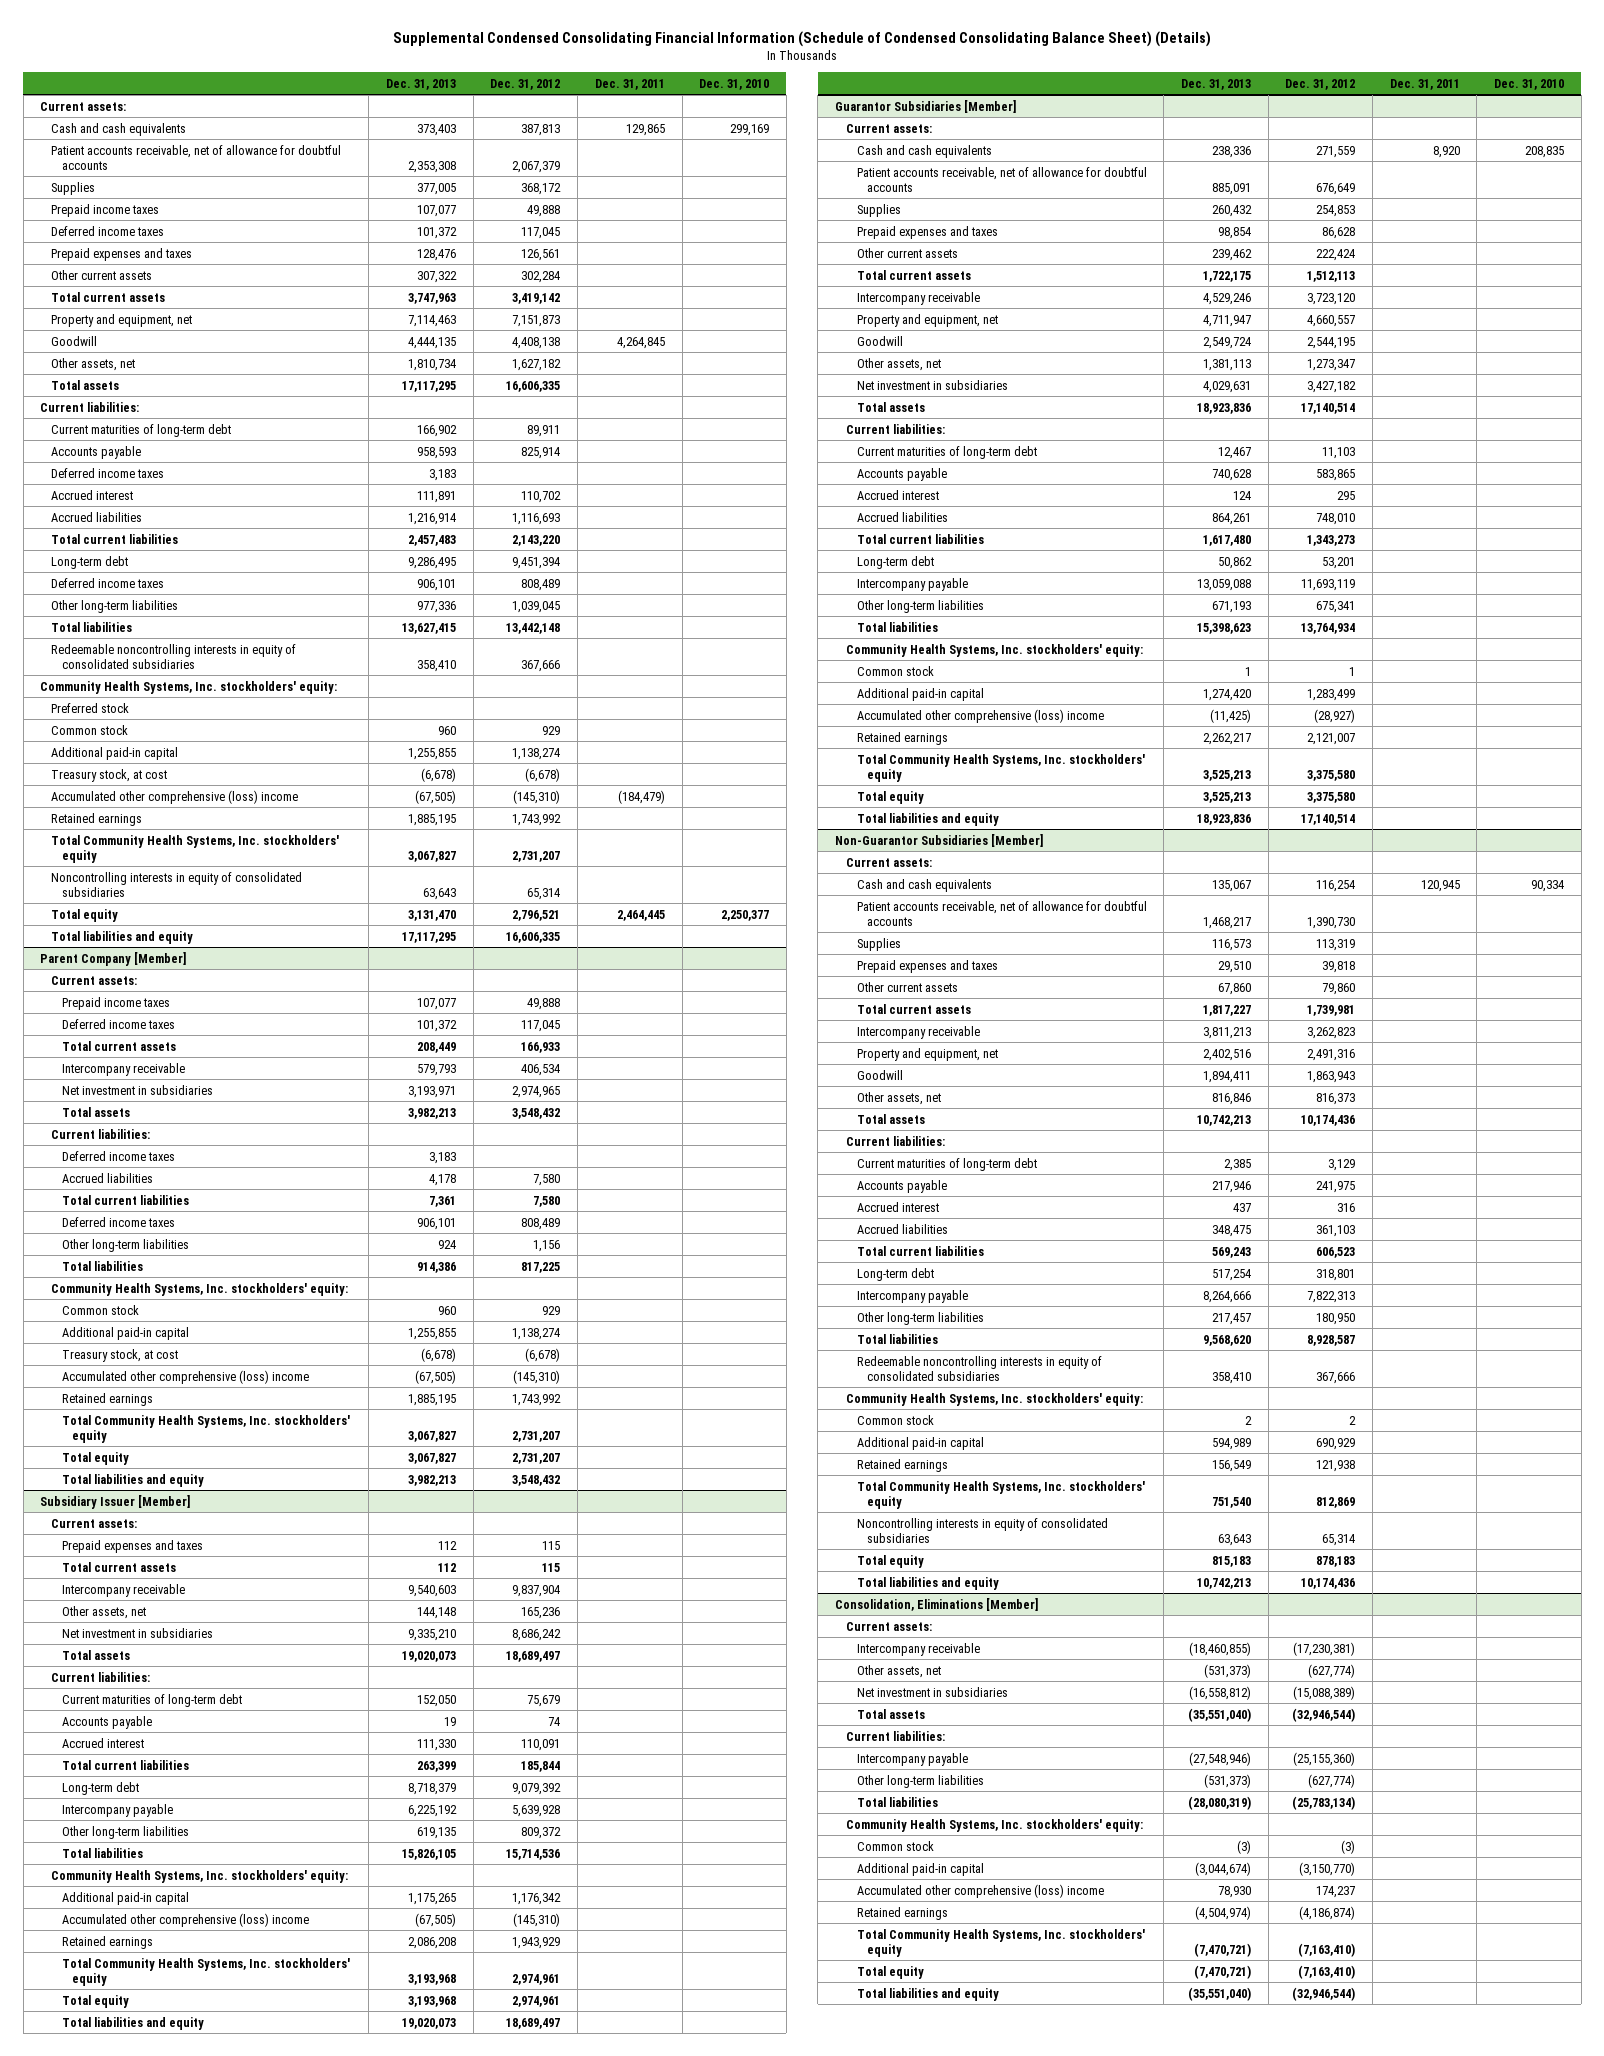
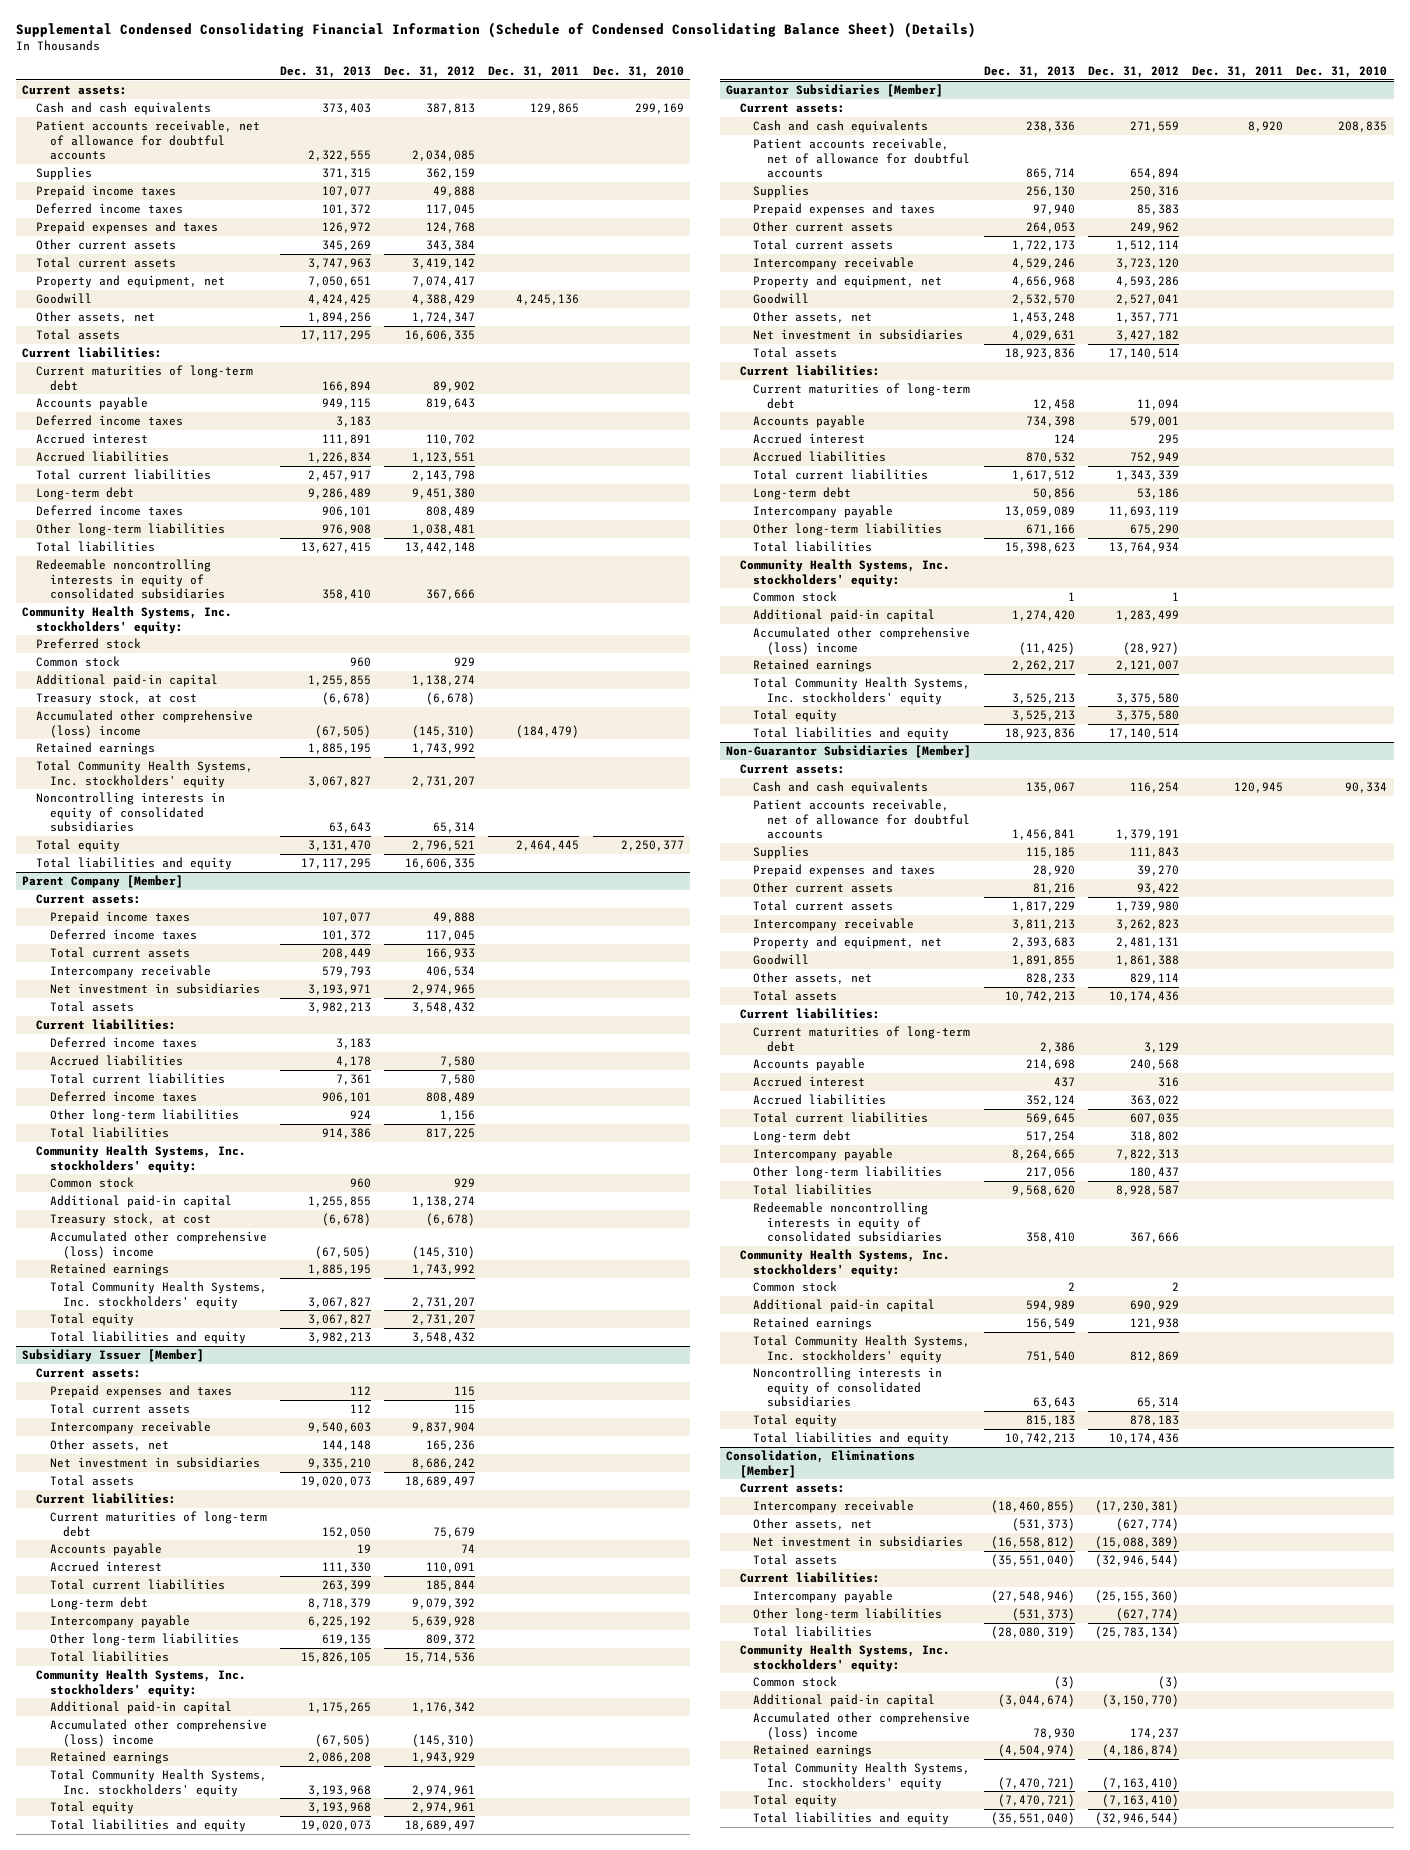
[408,160,457,173] 2,353,308 -> [308,150,372,162] 2,322,555
[512,160,561,173] 2,067,379 -> [412,150,476,162] 2,034,085
[417,182,457,195] 377,005 -> [322,168,372,180] 371,315
[521,182,562,195] 368,172 -> [426,168,476,180] 362,159
[417,248,457,261] 128,476 -> [322,222,372,234] 126,972
[521,248,561,261] 126,561 -> [426,222,476,234] 124,768
[417,270,458,283] 307,322 -> [322,240,372,252] 345,269
[521,270,561,283] 302,284 -> [426,240,476,252] 343,384
[408,314,457,327] 7,114,463 -> [308,276,372,288] 7,050,651
[512,314,561,327] 7,151,873 -> [412,276,476,288] 7,074,417
[408,336,457,349] 4,444,135 -> [308,294,372,306] 4,424,425
[512,336,561,349] 4,408,138 -> [412,294,476,306] 4,388,429
[616,336,665,349] 4,264,845 -> [516,294,580,306] 4,245,136
[408,358,457,371] 1,810,734 -> [308,312,372,324] 1,894,256
[512,358,562,371] 1,627,182 -> [412,312,476,324] 1,724,347
[417,424,458,437] 166,902 -> [322,380,372,392] 166,894
[527,424,561,437] 89,911 -> [433,380,476,392] 89,902
[417,446,457,459] 958,593 -> [322,398,372,410] 949,115
[521,446,561,459] 825,914 -> [426,398,476,410] 819,643
[408,512,457,525] 1,216,914 -> [308,452,372,464] 1,226,834
[512,512,561,525] 1,116,693 -> [412,452,476,464] 1,123,551
[408,534,457,546] 2,457,483 -> [308,470,372,482] 2,457,917
[512,534,561,546] 2,143,220 -> [412,470,476,482] 2,143,798
[408,556,457,569] 9,286,495 -> [308,488,372,500] 9,286,489
[512,556,561,569] 9,451,394 -> [412,488,476,500] 9,451,380
[417,600,457,613] 977,336 -> [322,524,372,536] 976,908
[512,600,561,613] 1,039,045 -> [412,524,476,536] 1,038,481
[1211,182,1251,195] 885,091 -> [1026,168,1076,180] 865,714
[1316,182,1356,195] 676,649 -> [1130,168,1180,180] 654,894
[1211,204,1252,217] 260,432 -> [1026,186,1076,198] 256,130
[1316,204,1356,217] 254,853 -> [1130,186,1180,198] 250,316
[1217,226,1251,239] 98,854 -> [1033,204,1076,216] 97,940
[1322,226,1356,239] 86,628 -> [1137,204,1180,216] 85,383
[1211,248,1252,261] 239,462 -> [1026,222,1076,234] 264,053
[1316,248,1356,261] 222,424 -> [1130,222,1180,234] 249,962
[1202,270,1251,282] 1,722,175 -> [1012,240,1076,252] 1,722,173
[1307,270,1356,282] 1,512,113 -> [1116,240,1180,252] 1,512,114
[1202,314,1251,327] 4,711,947 -> [1012,276,1076,288] 4,656,968
[1307,314,1356,327] 4,660,557 -> [1116,276,1180,288] 4,593,286
[1202,336,1251,349] 2,549,724 -> [1012,294,1076,306] 2,532,570
[1307,336,1356,349] 2,544,195 -> [1116,294,1180,306] 2,527,041
[1202,358,1251,371] 1,381,113 -> [1012,312,1076,324] 1,453,248
[1307,358,1356,371] 1,273,347 -> [1116,312,1180,324] 1,357,771
[1217,446,1251,459] 12,467 -> [1033,398,1076,410] 12,458
[1322,446,1356,459] 11,103 -> [1137,398,1180,410] 11,094
[1211,468,1251,481] 740,628 -> [1026,416,1076,428] 734,398
[1316,468,1356,481] 583,865 -> [1130,416,1180,428] 579,001
[1211,512,1251,525] 864,261 -> [1026,452,1076,464] 870,532
[1316,512,1356,525] 748,010 -> [1130,452,1180,464] 752,949
[1202,534,1251,546] 1,617,480 -> [1012,470,1076,482] 1,617,512
[1307,534,1356,546] 1,343,273 -> [1116,470,1180,482] 1,343,339
[1217,556,1252,569] 50,862 -> [1033,488,1076,500] 50,856
[1322,556,1356,569] 53,201 -> [1137,488,1180,500] 53,186
[1196,578,1251,591] 13,059,088 -> [1005,506,1076,518] 13,059,089
[1211,600,1251,613] 671,193 -> [1026,524,1076,536] 671,166
[1316,600,1356,613] 675,341 -> [1130,524,1180,536] 675,290
[1202,916,1251,929] 1,468,217 -> [1012,829,1076,841] 1,456,841
[1307,916,1356,929] 1,390,730 -> [1116,829,1180,841] 1,379,191
[1211,938,1251,951] 116,573 -> [1026,847,1076,859] 115,185
[1316,938,1356,951] 113,319 -> [1130,847,1180,859] 111,843
[1217,960,1251,973] 29,510 -> [1033,865,1076,877] 28,920
[1322,960,1356,973] 39,818 -> [1137,865,1180,877] 39,270
[1217,982,1251,995] 67,860 -> [1033,883,1076,895] 81,216
[1322,982,1356,995] 79,860 -> [1137,883,1180,895] 93,422
[1202,1004,1251,1016] 1,817,227 -> [1012,901,1076,913] 1,817,229
[1307,1004,1356,1016] 1,739,981 -> [1116,901,1180,913] 1,739,980
[1202,1048,1251,1061] 2,402,516 -> [1012,937,1076,949] 2,393,683
[1307,1048,1356,1061] 2,491,316 -> [1116,937,1180,949] 2,481,131
[1202,1070,1251,1083] 1,894,411 -> [1012,955,1076,967] 1,891,855
[1307,1070,1356,1083] 1,863,943 -> [1116,955,1180,967] 1,861,388
[1211,1092,1251,1105] 816,846 -> [1026,973,1076,985] 828,233
[1316,1092,1356,1105] 816,373 -> [1130,973,1180,985] 829,114
[1223,1158,1251,1171] 2,385 -> [1040,1041,1076,1053] 2,386
[1211,1180,1251,1193] 217,946 -> [1026,1059,1076,1071] 214,698
[1316,1180,1356,1193] 241,975 -> [1130,1059,1180,1071] 240,568
[1211,1224,1251,1237] 348,475 -> [1026,1095,1076,1107] 352,124
[1316,1224,1356,1237] 361,103 -> [1130,1095,1180,1107] 363,022
[1211,1246,1251,1258] 569,243 -> [1026,1113,1076,1125] 569,645
[1316,1246,1356,1258] 606,523 -> [1130,1113,1180,1125] 607,035
[1316,1268,1356,1281] 318,801 -> [1130,1131,1180,1143] 318,802
[1202,1290,1251,1303] 8,264,666 -> [1012,1149,1076,1161] 8,264,665
[1211,1312,1251,1325] 217,457 -> [1026,1167,1076,1179] 217,056
[1316,1312,1356,1325] 180,950 -> [1130,1167,1180,1179] 180,437

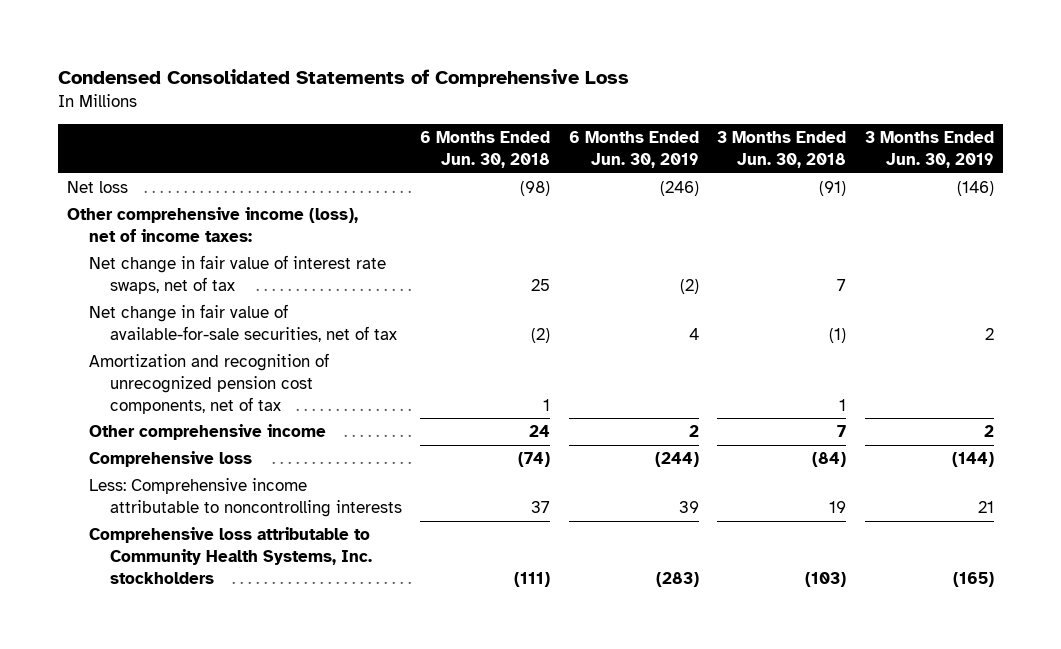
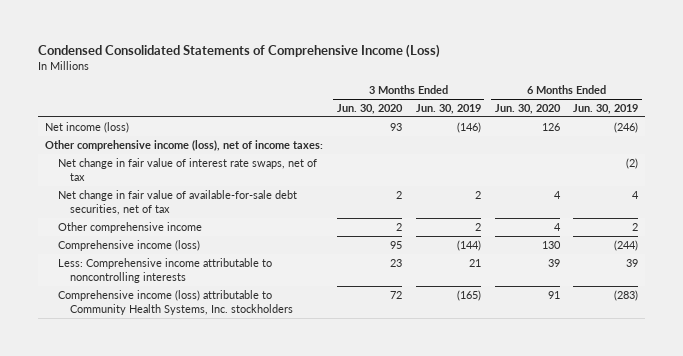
[58,69,630,88] Condensed Consolidated Statements of Comprehensive Loss -> [37,44,440,59] Condensed Consolidated Statements of Comprehensive Income (Loss)
[420,131,551,168] 6 Months Ended Jun. 30, 2018 -> none
[717,131,847,168] 3 Months Ended Jun. 30, 2018 -> none
none -> [336,103,403,114] Jun. 30, 2020
none -> [494,103,561,114] Jun. 30, 2020
[67,181,129,194] Net loss -> [44,121,129,133] Net income (loss)
[88,353,329,414] Amortization and recognition of unrecognized pension cost components, net of tax -> none
[88,304,397,342] Net change in fair value of available-for-sale securities, net of tax -> [57,189,297,215] Net change in fair value of available-for-sale debt securities, net of tax
[88,451,252,468] Comprehensive loss -> [57,239,200,251] Comprehensive income (loss)
[88,527,372,584] Comprehensive loss attributable to Community Health Systems, Inc. stockholders -> [57,289,294,315] Comprehensive income (loss) attributable to Community Health Systems, Inc. stockholders

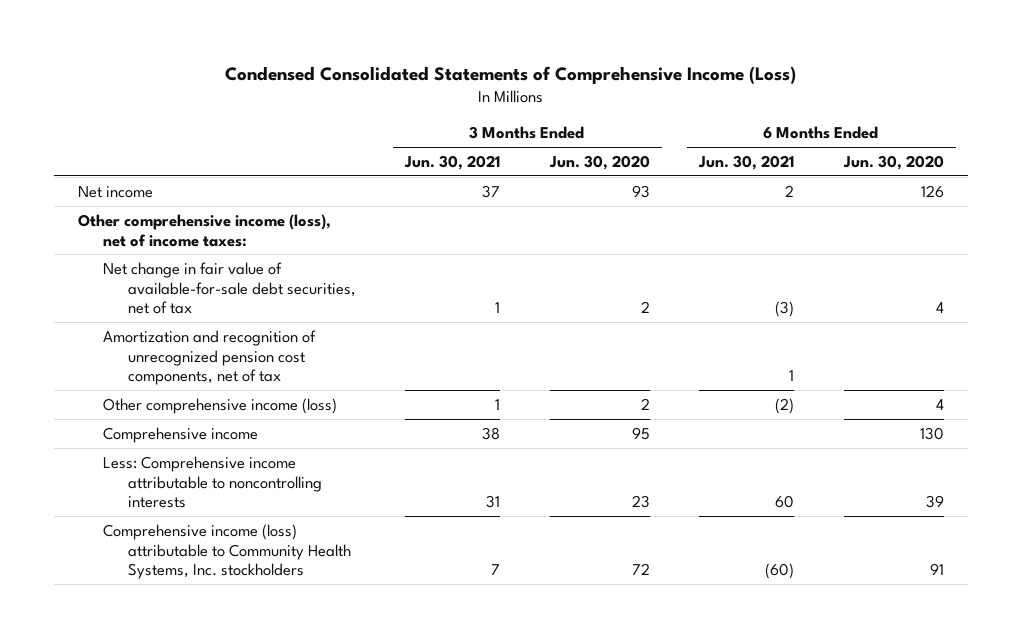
[415,103,481,114] Jun. 30, 2019 -> none
[573,103,639,114] Jun. 30, 2019 -> none
none -> [404,154,501,170] Jun. 30, 2021
none -> [698,154,795,170] Jun. 30, 2021
[44,121,129,133] Net income (loss) -> [78,185,154,198] Net income
[57,157,317,181] Net change in fair value of interest rate swaps, net of tax -> none
none -> [103,329,317,386] Amortization and recognition of unrecognized pension cost components, net of tax
[57,221,202,233] Other comprehensive income -> [103,397,338,414] Other comprehensive income (loss)
[57,239,200,251] Comprehensive income (loss) -> [103,426,259,443] Comprehensive income

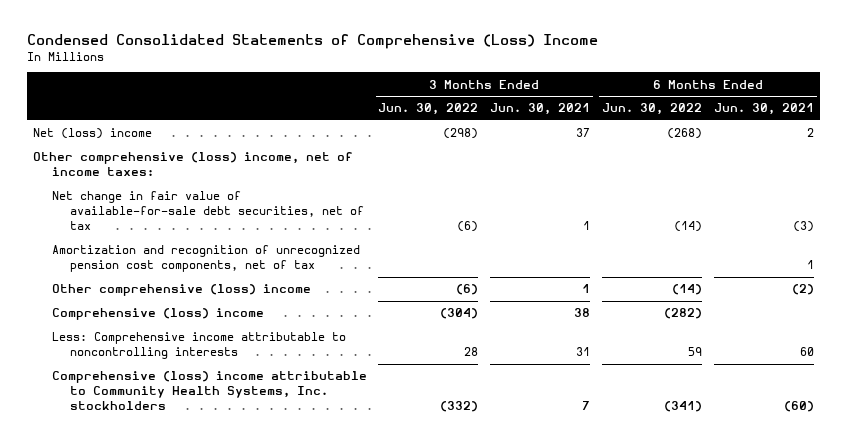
[225,65,797,84] Condensed Consolidated Statements of Comprehensive Income (Loss) -> [27,34,599,50] Condensed Consolidated Statements of Comprehensive (Loss) Income
[548,154,650,170] Jun. 30, 2020 -> none
[842,154,944,170] Jun. 30, 2020 -> none
none -> [378,103,479,116] Jun. 30, 2022
none -> [602,103,703,116] Jun. 30, 2022
[78,185,154,198] Net income -> [33,128,153,140] Net (loss) income
[78,213,332,247] Other comprehensive income (loss), net of income taxes: -> [33,152,354,177] Other comprehensive (loss) income, net of income taxes:
[103,397,338,414] Other comprehensive income (loss) -> [51,284,311,297] Other comprehensive (loss) income
[103,426,259,443] Comprehensive income -> [51,308,264,321] Comprehensive (loss) income
[103,523,351,580] Comprehensive income (loss) attributable to Community Health Systems, Inc. stockholders -> [51,371,367,411] Comprehensive (loss) income attributable to Community Health Systems, Inc. stockholders

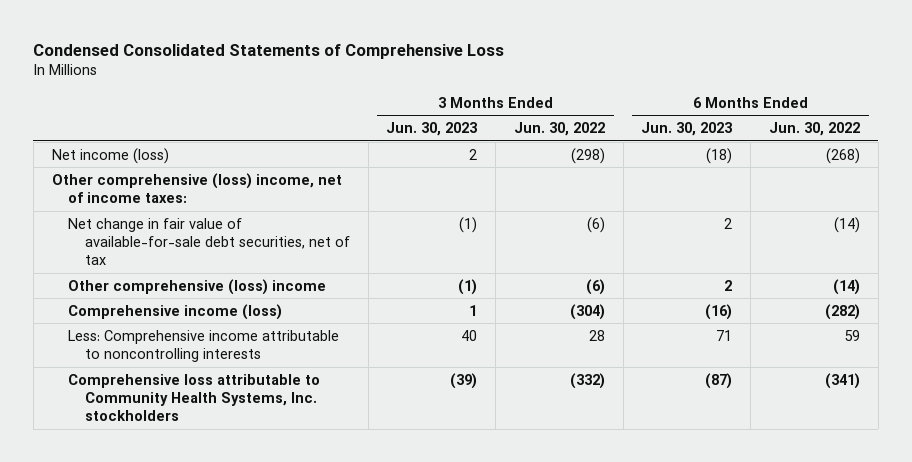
[27,34,599,50] Condensed Consolidated Statements of Comprehensive (Loss) Income -> [33,43,505,59] Condensed Consolidated Statements of Comprehensive Loss
[490,103,591,116] Jun. 30, 2021 -> none
[714,103,815,116] Jun. 30, 2021 -> none
none -> [386,122,478,137] Jun. 30, 2023
none -> [641,122,733,137] Jun. 30, 2023
[33,128,153,140] Net (loss) income -> [51,147,169,164] Net income (loss)
[51,245,360,273] Amortization and recognition of unrecognized pension cost components, net of tax -> none
[51,308,264,321] Comprehensive (loss) income -> [68,303,283,320] Comprehensive income (loss)
[51,371,367,411] Comprehensive (loss) income attributable to Community Health Systems, Inc. stockholders -> [68,373,321,422] Comprehensive loss attributable to Community Health Systems, Inc. stockholders

